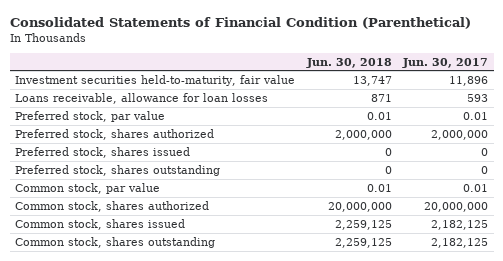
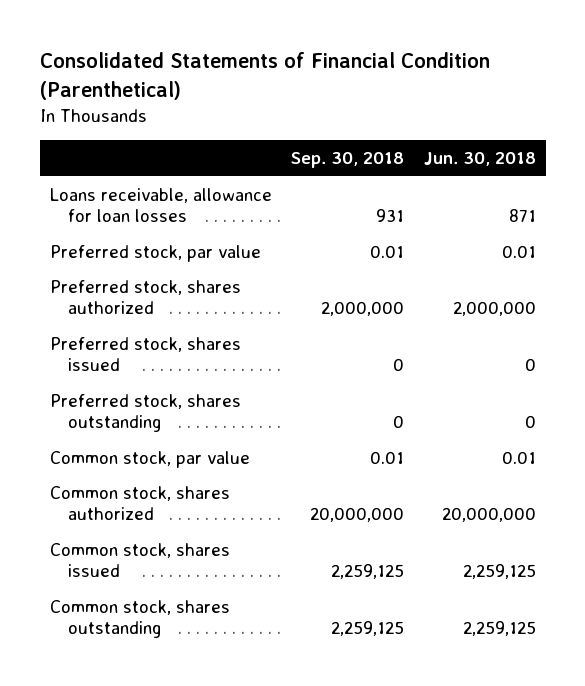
[401,57,488,68] Jun. 30, 2017 -> none
none -> [291,152,405,169] Sep. 30, 2018
[15,74,296,86] Investment securities held-to-maturity, fair value -> none

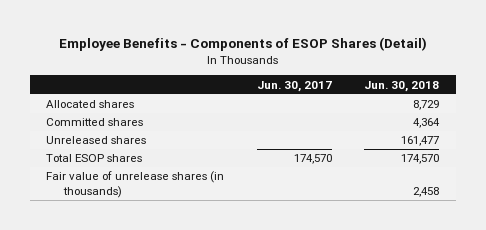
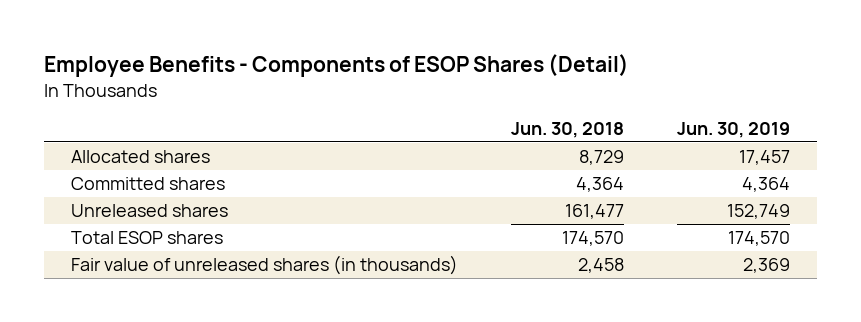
[256,80,332,92] Jun. 30, 2017 -> none
none -> [676,121,790,138] Jun. 30, 2019
[46,171,225,198] Fair value of unrelease shares (in thousands) -> [70,255,458,276] Fair value of unreleased shares (in thousands)

